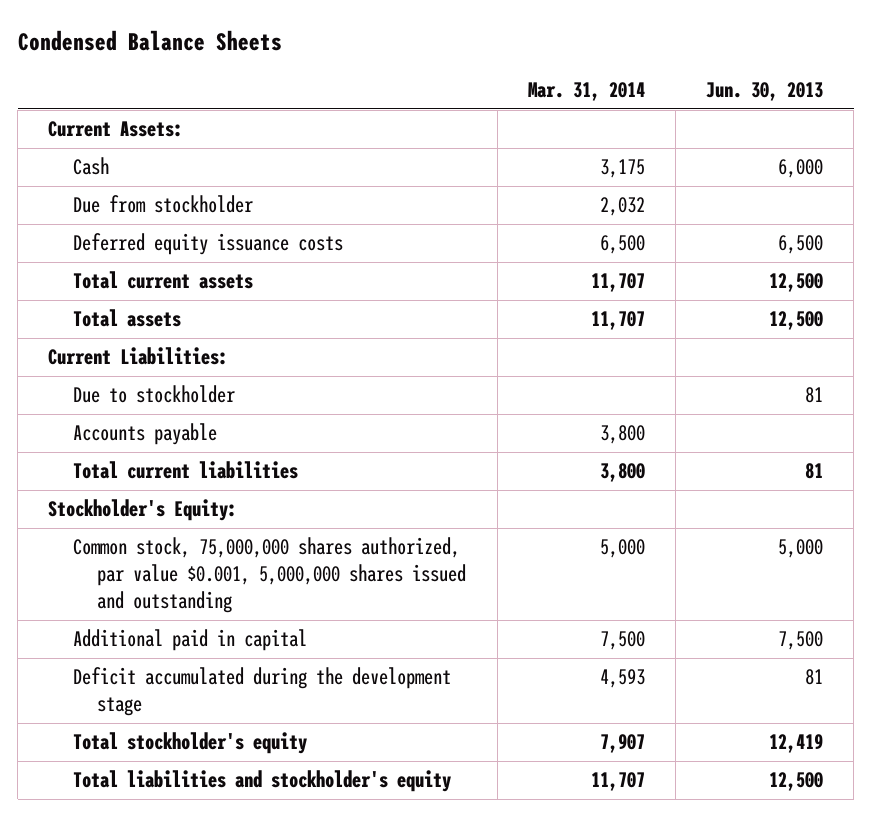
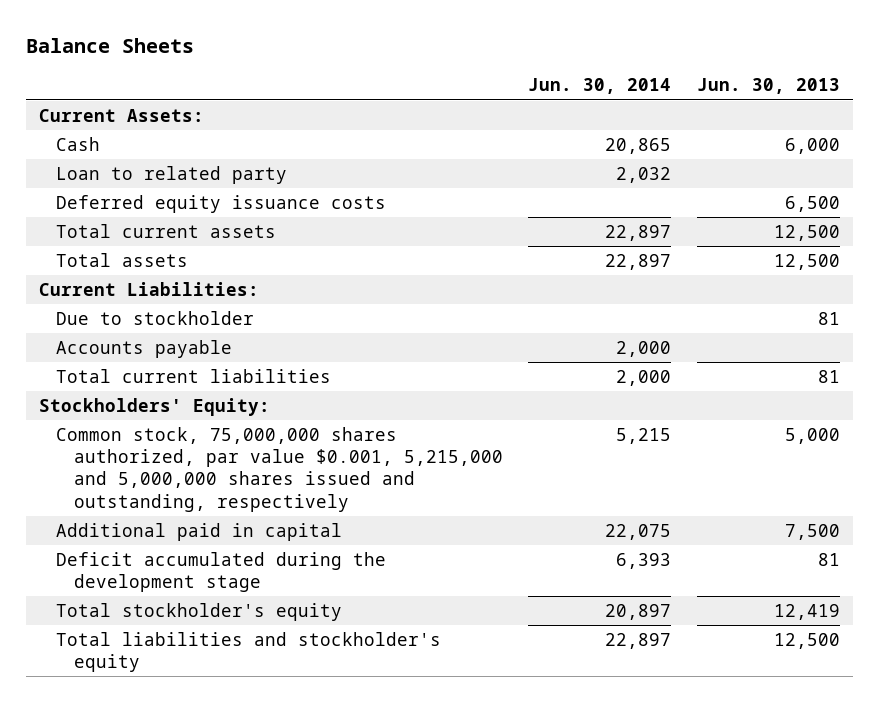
[17,30,282,52] Condensed Balance Sheets -> [26,38,195,54] Balance Sheets
[527,82,645,102] Mar. 31, 2014 -> none
none -> [528,78,672,95] Jun. 30, 2014
[72,195,253,214] Due from stockholder -> none
none -> [56,165,288,184] Loan to related party
[48,499,238,522] Stockholder's Equity: -> [39,397,271,416] Stockholders' Equity:
[72,537,467,614] Common stock, 75,000,000 shares authorized, par value $0.001, 5,000,000 shares issued and outstanding -> [56,426,503,512] Common stock, 75,000,000 shares authorized, par value $0.001, 5,215,000 and 5,000,000 shares issued and outstanding, respectively

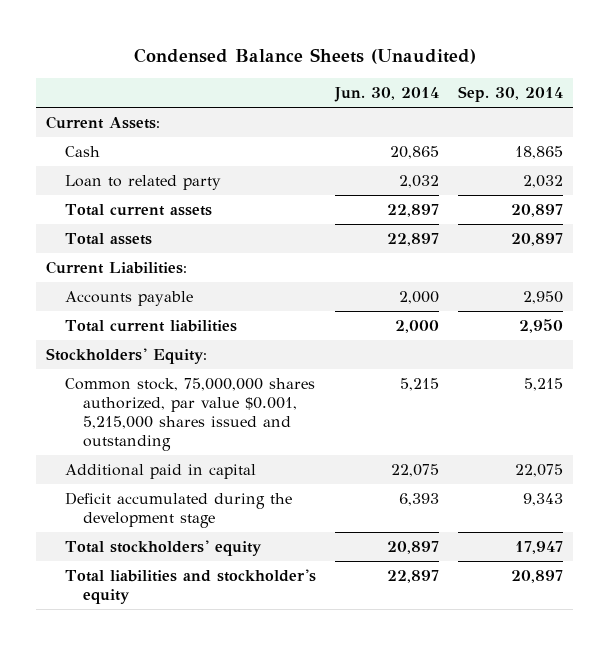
[26,38,195,54] Balance Sheets -> [133,47,476,64] Condensed Balance Sheets (Unaudited)
[696,78,840,95] Jun. 30, 2013 -> none
none -> [458,86,564,103] Sep. 30, 2014
[56,194,387,213] Deferred equity issuance costs -> none
[56,310,255,325] Due to stockholder -> none
[56,426,503,512] Common stock, 75,000,000 shares authorized, par value $0.001, 5,215,000 and 5,000,000 shares issued and outstanding, respectively -> [64,378,315,451] Common stock, 75,000,000 shares authorized, par value $0.001, 5,215,000 shares issued and outstanding
[56,602,343,621] Total stockholder's equity -> [64,540,262,557] Total stockholders' equity

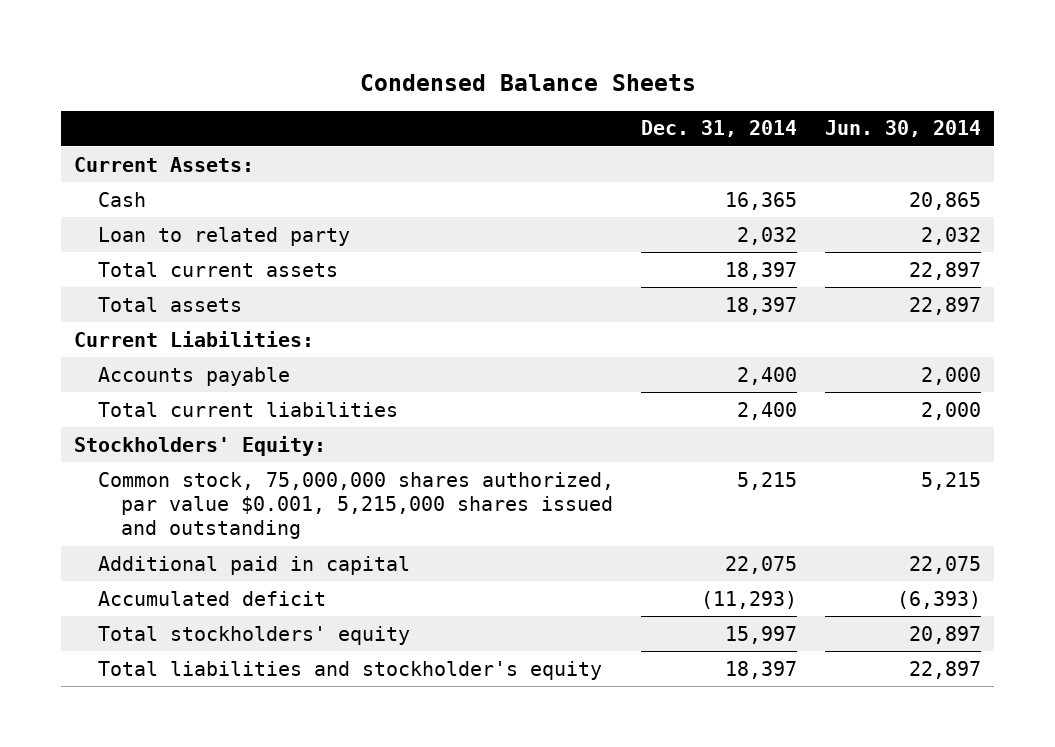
[133,47,476,64] Condensed Balance Sheets (Unaudited) -> [359,73,696,91] Condensed Balance Sheets
[458,86,564,103] Sep. 30, 2014 -> none
none -> [641,120,798,138] Dec. 31, 2014
[64,492,292,529] Deficit accumulated during the development stage -> none
none -> [97,590,326,606] Accumulated deficit

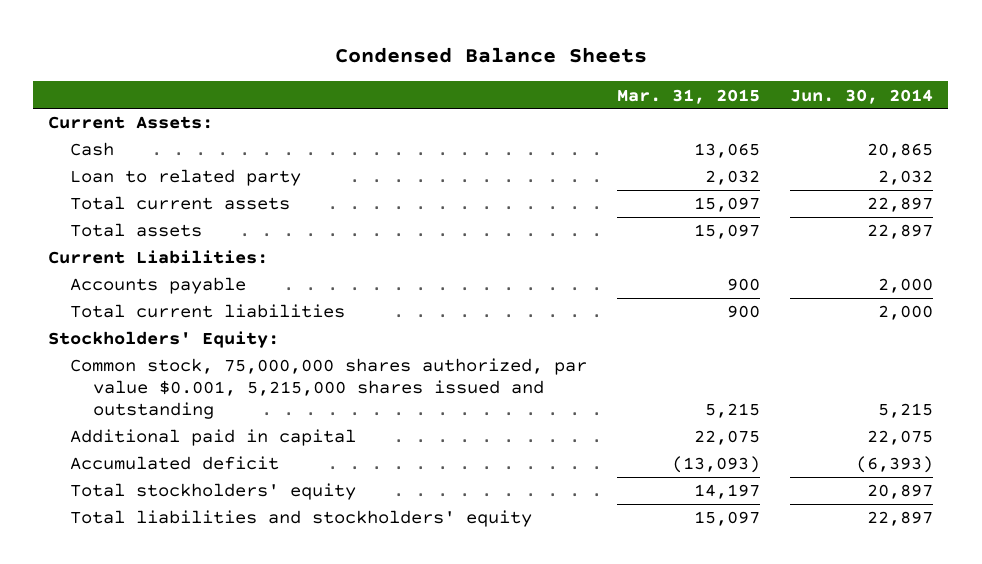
[641,120,798,138] Dec. 31, 2014 -> none
none -> [617,88,761,104] Mar. 31, 2015
[97,660,602,680] Total liabilities and stockholder's equity -> [70,510,533,528] Total liabilities and stockholders' equity

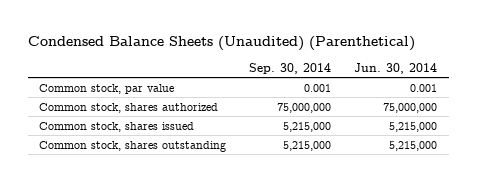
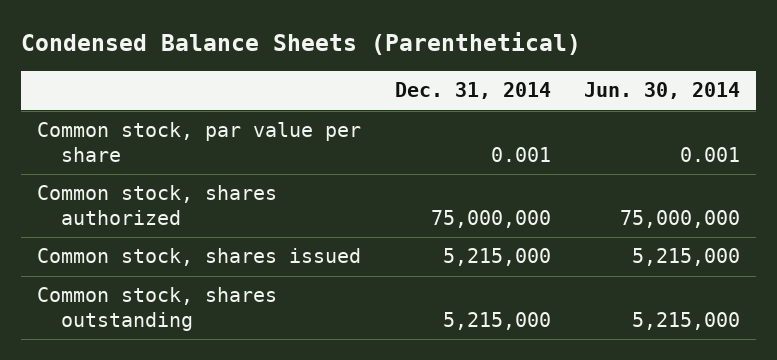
[27,36,415,52] Condensed Balance Sheets (Unaudited) (Parenthetical) -> [20,32,581,56] Condensed Balance Sheets (Parenthetical)
[249,62,332,74] Sep. 30, 2014 -> none
none -> [394,82,551,100] Dec. 31, 2014
[39,83,175,94] Common stock, par value -> [37,122,362,163] Common stock, par value per share

